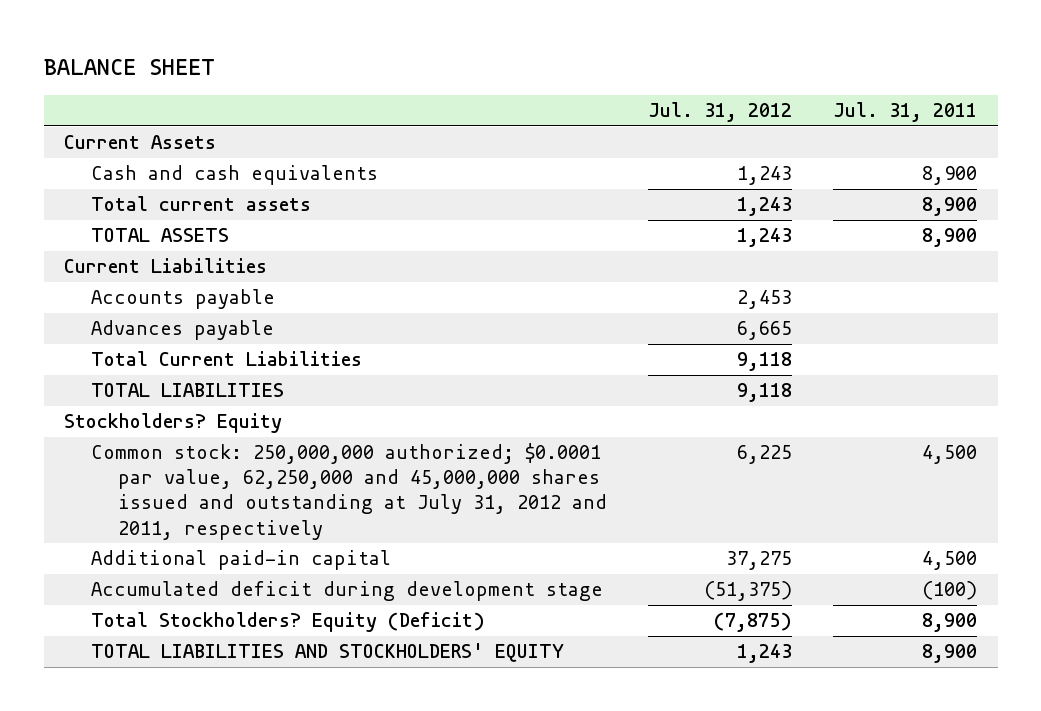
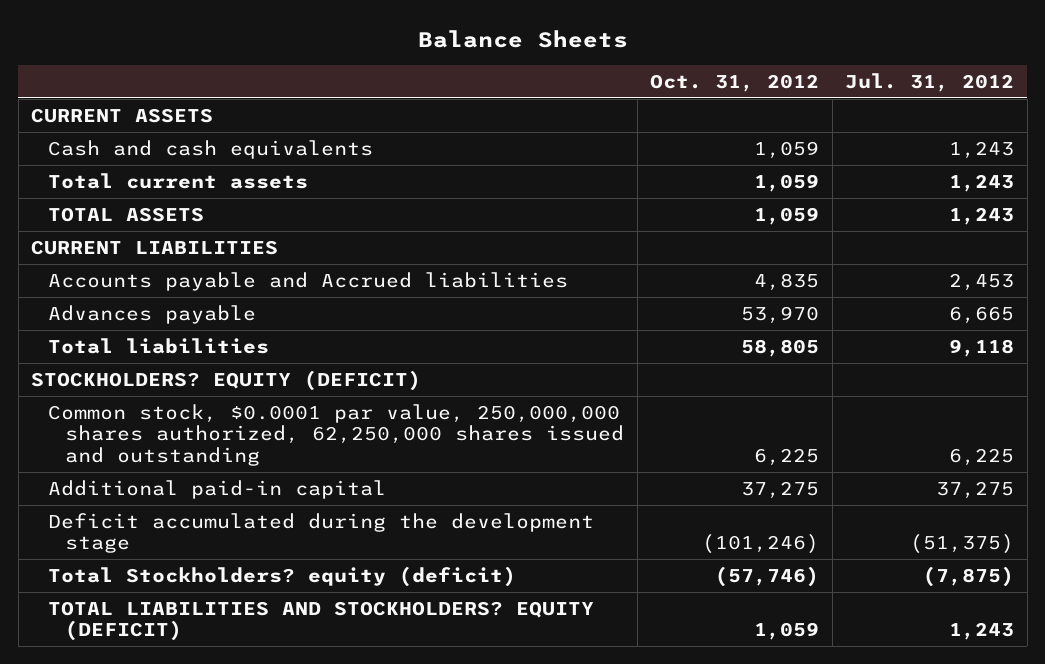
[43,58,215,75] BALANCE SHEET -> [417,29,628,48] Balance Sheets
[833,102,978,123] Jul. 31, 2011 -> none
none -> [650,74,820,93] Oct. 31, 2012
[64,135,217,150] Current Assets -> [30,107,213,123] CURRENT ASSETS
[64,258,268,274] Current Liabilities -> [30,239,278,255] CURRENT LIABILITIES
[90,289,275,310] Accounts payable -> [48,271,569,291] Accounts payable and Accrued liabilities
[90,351,362,367] Total Current Liabilities -> none
[90,383,284,398] TOTAL LIABILITIES -> [48,337,270,354] Total liabilities
[64,413,283,434] Stockholders? Equity -> [30,369,421,391] STOCKHOLDERS? EQUITY (DEFICIT)
[90,443,607,540] Common stock: 250,000,000 authorized; $0.0001 par value, 62,250,000 and 45,000,000 shares issued and outstanding at July 31, 2012 and 2011, respectively -> [48,403,625,466] Common stock, $0.0001 par value, 250,000,000 shares authorized, 62,250,000 shares issued and outstanding
[90,581,603,602] Accumulated deficit during development stage -> [48,512,595,554] Deficit accumulated during the development stage
[90,612,485,633] Total Stockholders? Equity (Deficit) -> [48,565,517,587] Total Stockholders? equity (deficit)
[90,643,564,663] TOTAL LIABILITIES AND STOCKHOLDERS' EQUITY -> [48,600,595,642] TOTAL LIABILITIES AND STOCKHOLDERS? EQUITY (DEFICIT)

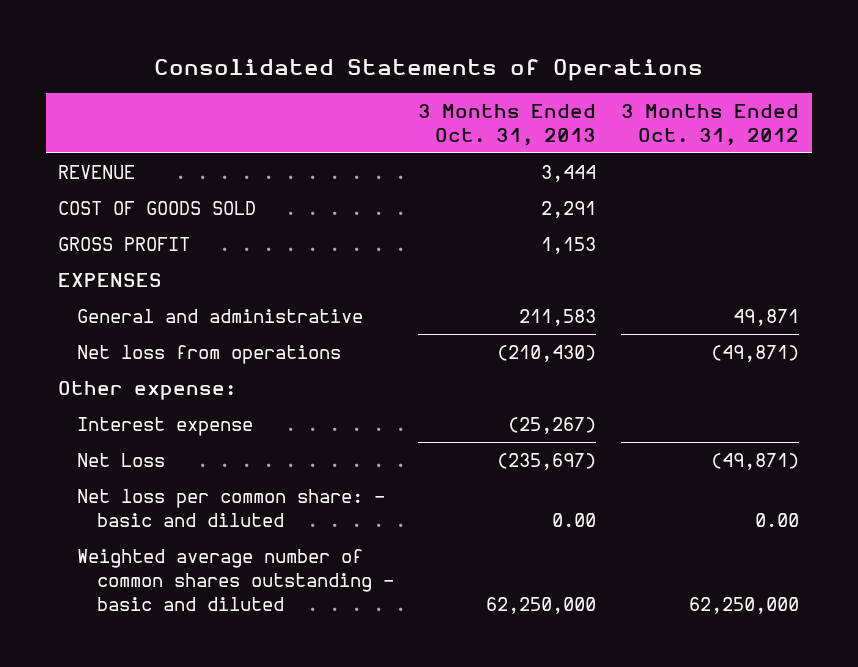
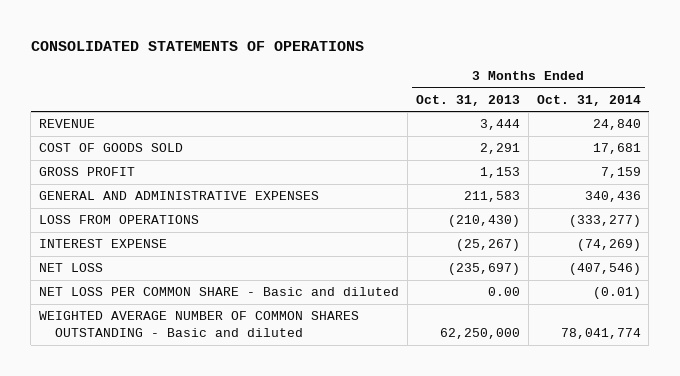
[153,58,703,81] Consolidated Statements of Operations -> [30,40,364,51] CONSOLIDATED STATEMENTS OF OPERATIONS
[621,104,800,147] 3 Months Ended Oct. 31, 2012 -> none
none -> [536,94,641,106] Oct. 31, 2014
[58,272,163,287] EXPENSES -> none
[58,380,237,400] Other expense: -> none
[77,308,364,323] General and administrative -> [39,191,320,201] GENERAL AND ADMINISTRATIVE EXPENSES
[77,344,342,364] Net loss from operations -> [39,215,200,225] LOSS FROM OPERATIONS
[77,416,254,436] Interest expense -> [39,239,168,249] INTEREST EXPENSE
[77,452,166,467] Net Loss -> [39,263,104,273] NET LOSS
[77,488,386,527] Net loss per common share: - basic and diluted -> [39,287,400,297] NET LOSS PER COMMON SHARE - Basic and diluted
[77,548,394,611] Weighted average number of common shares outstanding - basic and diluted -> [39,311,360,337] WEIGHTED AVERAGE NUMBER OF COMMON SHARES OUTSTANDING - Basic and diluted

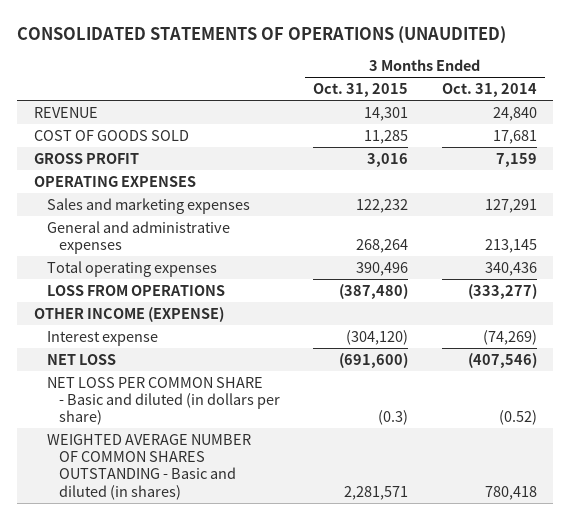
[30,40,364,51] CONSOLIDATED STATEMENTS OF OPERATIONS -> [17,25,507,44] CONSOLIDATED STATEMENTS OF OPERATIONS (UNAUDITED)
[415,94,520,106] Oct. 31, 2013 -> none
none -> [313,83,409,98] Oct. 31, 2015
none -> [33,175,196,187] OPERATING EXPENSES
none -> [46,197,250,214] Sales and marketing expenses
[39,191,320,201] GENERAL AND ADMINISTRATIVE EXPENSES -> [46,220,230,255] General and administrative expenses
[584,191,641,203] 340,436 -> [484,239,537,254] 213,145
none -> [46,260,217,277] Total operating expenses
none -> [33,306,224,322] OTHER INCOME (EXPENSE)
[39,239,168,249] INTEREST EXPENSE -> [46,330,158,346] Interest expense
[39,287,400,297] NET LOSS PER COMMON SHARE - Basic and diluted -> [46,376,281,426] NET LOSS PER COMMON SHARE - Basic and diluted (in dollars per share)
[592,287,641,300] (0.01) -> [498,410,537,426] (0.52)
[39,311,360,337] WEIGHTED AVERAGE NUMBER OF COMMON SHARES OUTSTANDING - Basic and diluted -> [46,433,251,500] WEIGHTED AVERAGE NUMBER OF COMMON SHARES OUTSTANDING - Basic and diluted (in shares)
[560,327,641,339] 78,041,774 -> [484,485,537,500] 780,418

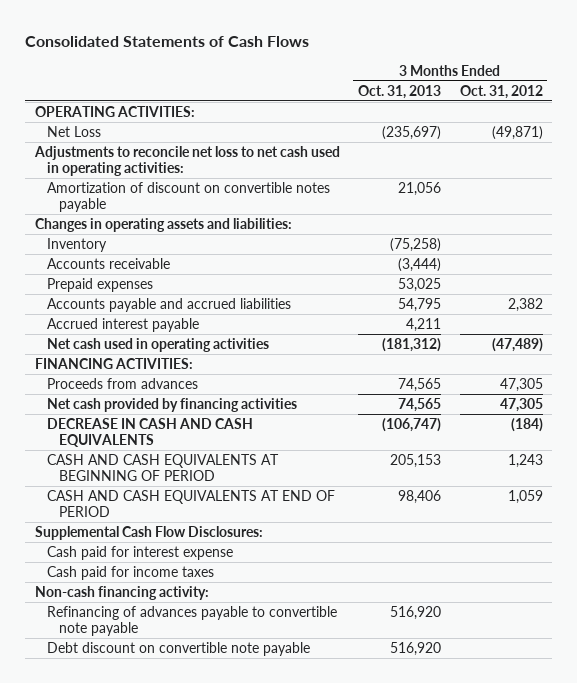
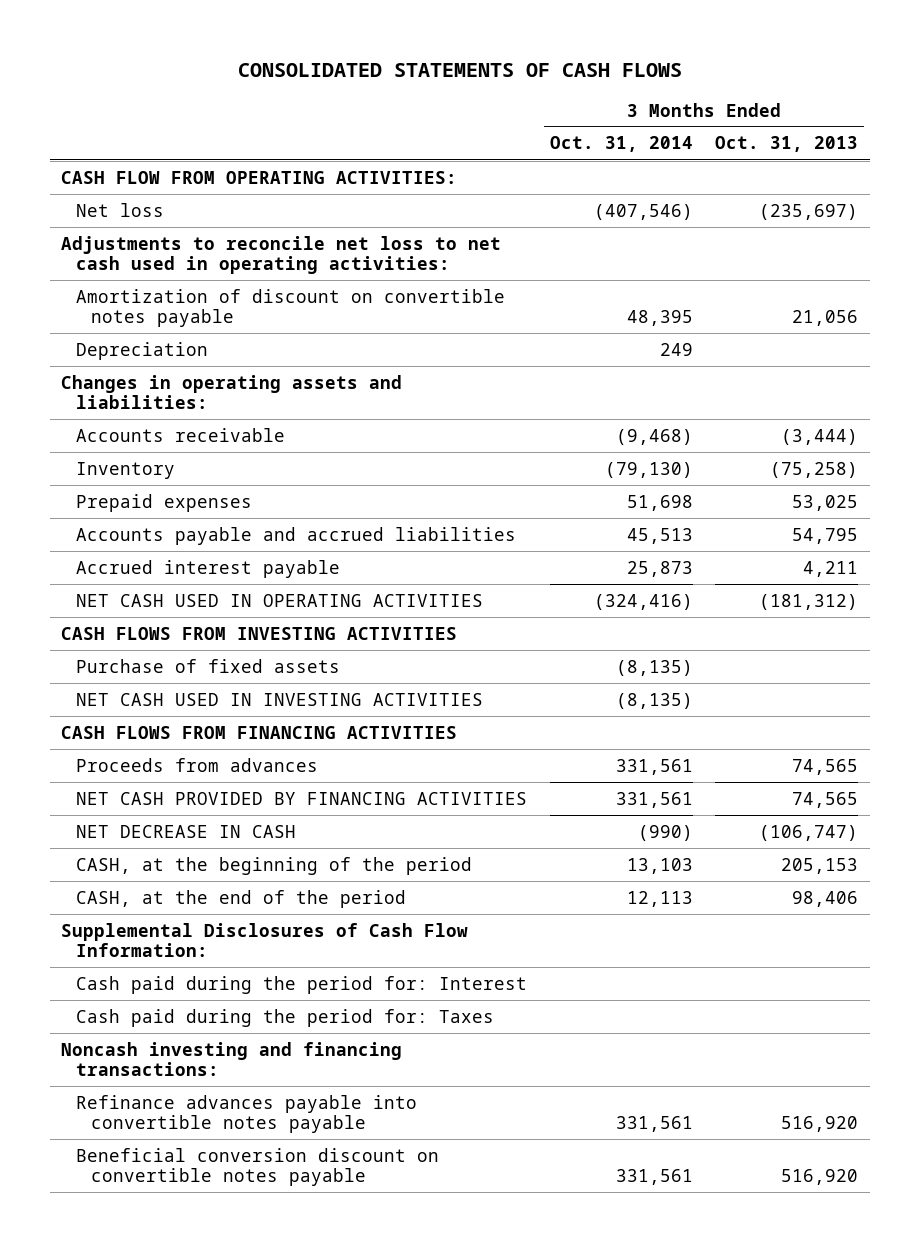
[25,36,310,48] Consolidated Statements of Cash Flows -> [237,62,682,77] CONSOLIDATED STATEMENTS OF CASH FLOWS
[459,84,543,99] Oct. 31, 2012 -> none
none -> [549,136,693,153] Oct. 31, 2014
[34,106,195,118] OPERATING ACTIVITIES: -> [61,170,458,184] CASH FLOW FROM OPERATING ACTIVITIES:
[46,126,101,138] Net Loss -> [76,202,165,217] Net loss
none -> [76,341,209,360] Depreciation
[46,238,107,253] Inventory -> [76,461,176,479] Inventory
[46,338,269,353] Net cash used in operating activities -> [76,593,484,607] NET CASH USED IN OPERATING ACTIVITIES
none -> [61,626,458,640] CASH FLOWS FROM INVESTING ACTIVITIES
none -> [76,658,341,673] Purchase of fixed assets
none -> [76,692,484,706] NET CASH USED IN INVESTING ACTIVITIES
[34,358,193,370] FINANCING ACTIVITIES: -> [61,725,458,739] CASH FLOWS FROM FINANCING ACTIVITIES
[46,398,297,413] Net cash provided by financing activities -> [76,791,528,805] NET CASH PROVIDED BY FINANCING ACTIVITIES
[46,418,253,448] DECREASE IN CASH AND CASH EQUIVALENTS -> [76,824,297,838] NET DECREASE IN CASH
[46,454,279,482] CASH AND CASH EQUIVALENTS AT BEGINNING OF PERIOD -> [76,856,473,875] CASH, at the beginning of the period
[46,490,335,518] CASH AND CASH EQUIVALENTS AT END OF PERIOD -> [76,889,407,908] CASH, at the end of the period
[34,526,263,541] Supplemental Cash Flow Disclosures: -> [61,922,469,957] Supplemental Disclosures of Cash Flow Information:
[46,546,233,561] Cash paid for interest expense -> [76,975,528,994] Cash paid during the period for: Interest
[46,566,214,581] Cash paid for income taxes -> [76,1008,495,1027] Cash paid during the period for: Taxes
[34,586,209,601] Non-cash financing activity: -> [61,1041,403,1076] Noncash investing and financing transactions:
[46,606,337,637] Refinancing of advances payable to convertible note payable -> [76,1094,418,1133] Refinance advances payable into convertible notes payable
[46,642,310,657] Debt discount on convertible note payable -> [76,1147,440,1186] Beneficial conversion discount on convertible notes payable

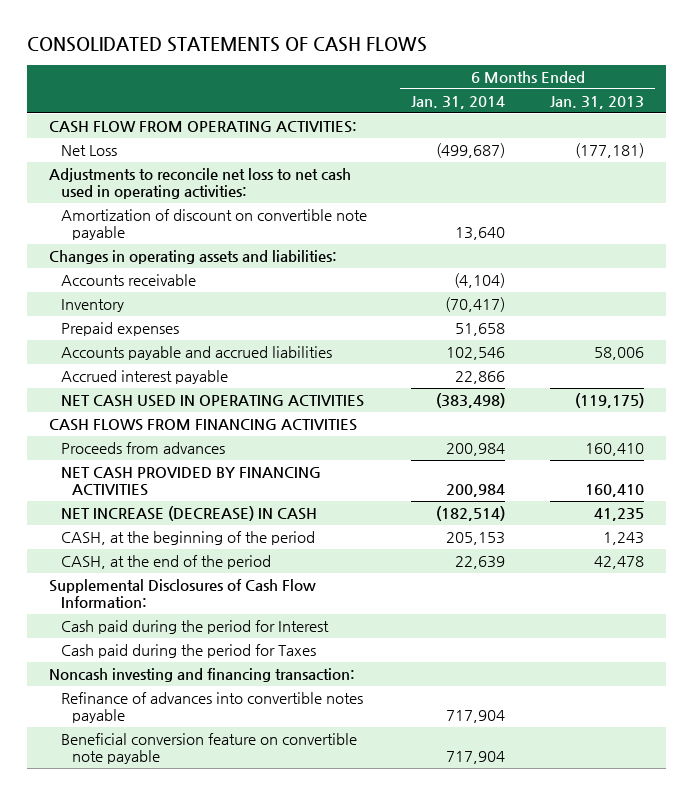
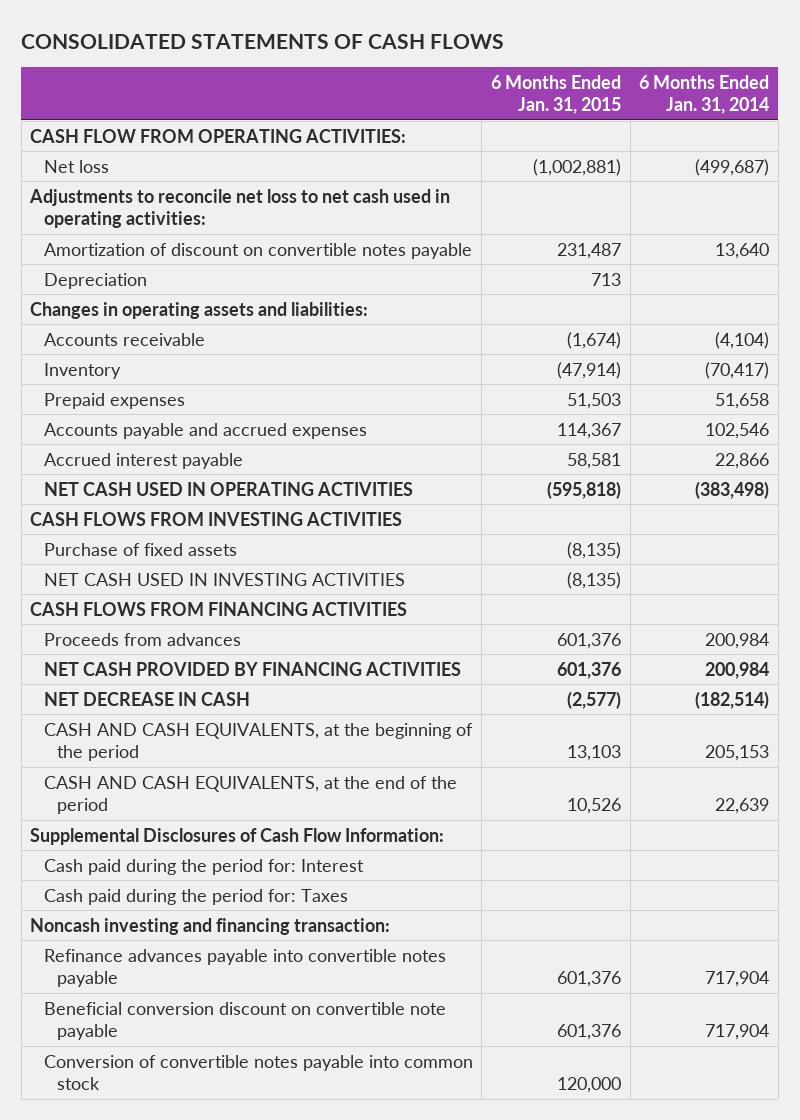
[549,96,644,110] Jan. 31, 2013 -> none
none -> [490,74,621,115] 6 Months Ended Jan. 31, 2015
[60,145,117,157] Net Loss -> [43,159,109,173] Net loss
[60,209,367,241] Amortization of discount on convertible note payable -> [43,242,472,259] Amortization of discount on convertible notes payable
none -> [43,272,147,289] Depreciation
[60,346,332,361] Accounts payable and accrued liabilities -> [43,422,367,439] Accounts payable and accrued expenses
none -> [30,511,403,526] CASH FLOWS FROM INVESTING ACTIVITIES
none -> [43,542,237,556] Purchase of fixed assets
none -> [43,572,405,586] NET CASH USED IN INVESTING ACTIVITIES
[60,506,317,522] NET INCREASE (DECREASE) IN CASH -> [43,691,250,706] NET DECREASE IN CASH
[60,531,315,546] CASH, at the beginning of the period -> [43,722,473,762] CASH AND CASH EQUIVALENTS, at the beginning of the period
[60,555,271,570] CASH, at the end of the period -> [43,775,457,815] CASH AND CASH EQUIVALENTS, at the end of the period
[60,620,329,635] Cash paid during the period for Interest -> [43,858,364,875] Cash paid during the period for: Interest
[60,644,316,659] Cash paid during the period for Taxes -> [43,888,348,905] Cash paid during the period for: Taxes
[60,692,363,724] Refinance of advances into convertible notes payable -> [43,948,446,988] Refinance advances payable into convertible notes payable
[60,733,357,765] Beneficial conversion feature on convertible note payable -> [43,1001,446,1041] Beneficial conversion discount on convertible note payable
none -> [43,1054,473,1091] Conversion of convertible notes payable into common stock

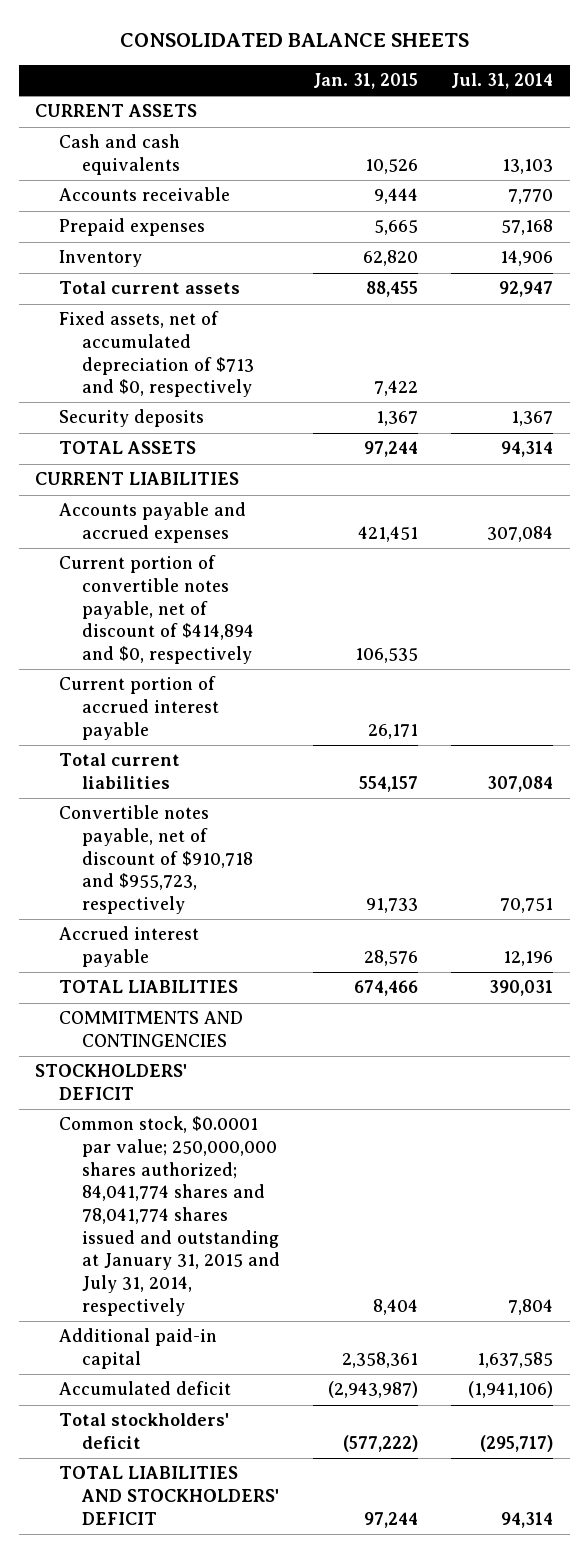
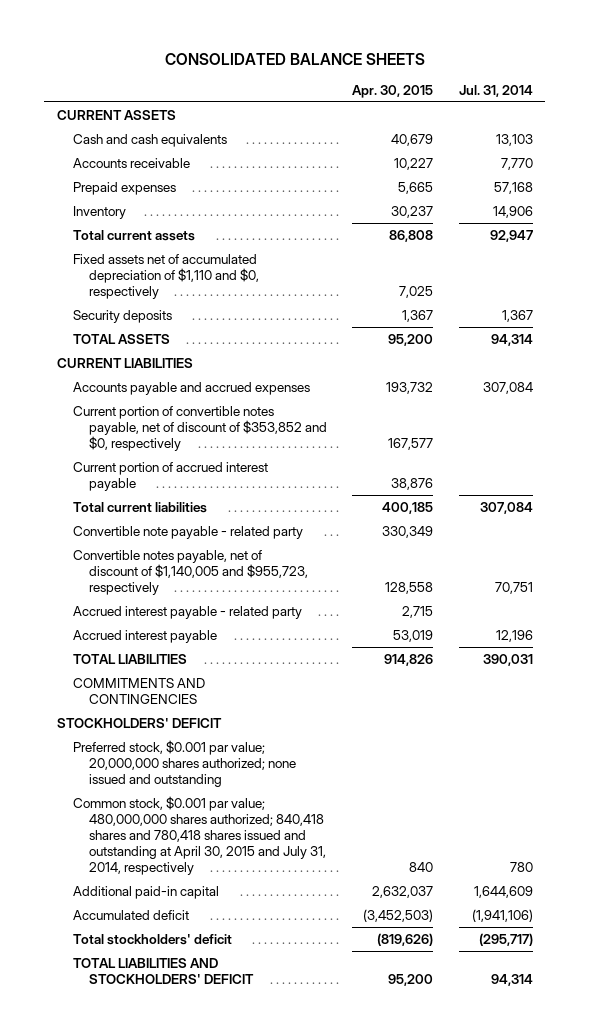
[313,73,419,90] Jan. 31, 2015 -> none
none -> [352,85,434,99] Apr. 30, 2015
[58,311,255,398] Fixed assets, net of accumulated depreciation of $713 and $0, respectively -> [72,253,259,300] Fixed assets net of accumulated depreciation of $1,110 and $0, respectively
[58,555,255,665] Current portion of convertible notes payable, net of discount of $414,894 and $0, respectively -> [72,405,327,452] Current portion of convertible notes payable, net of discount of $353,852 and $0, respectively
none -> [72,525,303,539] Convertible note payable - related party
[58,805,254,915] Convertible notes payable, net of discount of $910,718 and $955,723, respectively -> [72,549,308,596] Convertible notes payable, net of discount of $1,140,005 and $955,723, respectively
none -> [72,605,302,619] Accrued interest payable - related party
none -> [72,739,296,788] Preferred stock, $0.001 par value; 20,000,000 shares authorized; none issued and outstanding
[58,1116,281,1316] Common stock, $0.0001 par value; 250,000,000 shares authorized; 84,041,774 shares and 78,041,774 shares issued and outstanding at January 31, 2015 and July 31, 2014, respectively -> [72,795,326,876] Common stock, $0.001 par value; 480,000,000 shares authorized; 840,418 shares and 780,418 shares issued and outstanding at April 30, 2015 and July 31, 2014, respectively
[508,1298,554,1315] 7,804 -> [509,862,533,873] 780
[477,1352,554,1369] 1,637,585 -> [473,885,533,898] 1,644,609

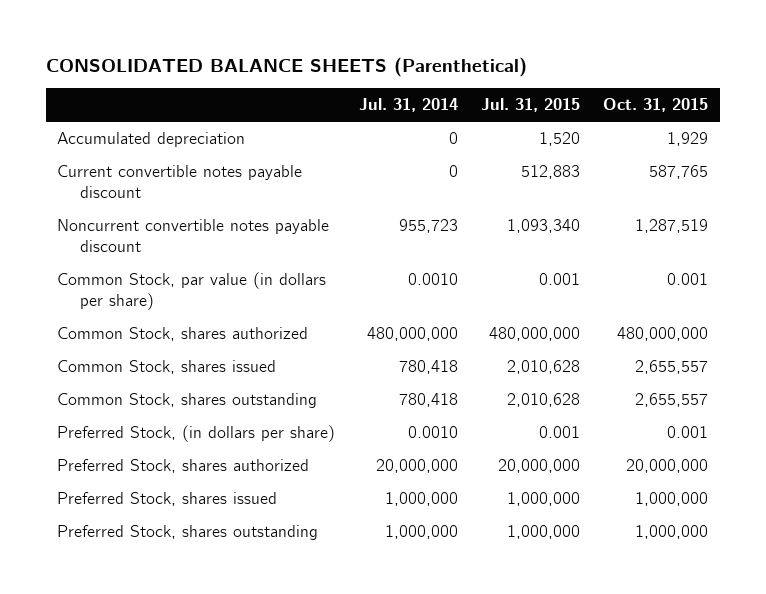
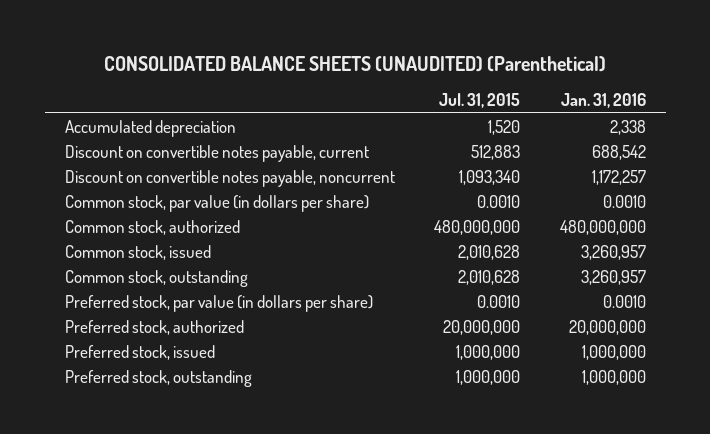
[45,56,527,77] CONSOLIDATED BALANCE SHEETS (Parenthetical) -> [104,55,607,72] CONSOLIDATED BALANCE SHEETS (UNAUDITED) (Parenthetical)
[358,98,458,113] Jul. 31, 2014 -> none
[603,98,709,113] Oct. 31, 2015 -> none
none -> [560,93,646,109] Jan. 31, 2016
[57,165,303,199] Current convertible notes payable discount -> [64,144,369,162] Discount on convertible notes payable, current
[57,219,330,253] Noncurrent convertible notes payable discount -> [64,169,395,187] Discount on convertible notes payable, noncurrent
[57,272,327,311] Common Stock, par value (in dollars per share) -> [64,194,369,212] Common stock, par value (in dollars per share)
[539,273,581,286] 0.001 -> [477,194,521,208] 0.0010
[57,327,309,342] Common Stock, shares authorized -> [64,219,240,235] Common stock, authorized
[57,360,277,375] Common Stock, shares issued -> [64,244,211,260] Common stock, issued
[57,393,318,409] Common Stock, shares outstanding -> [64,269,248,287] Common stock, outstanding
[57,425,336,443] Preferred Stock, (in dollars per share) -> [64,294,373,312] Preferred stock, par value (in dollars per share)
[539,426,581,439] 0.001 -> [477,294,521,308] 0.0010
[57,459,310,474] Preferred Stock, shares authorized -> [64,319,244,335] Preferred stock, authorized
[57,492,278,507] Preferred Stock, shares issued -> [64,344,215,360] Preferred stock, issued
[57,525,319,541] Preferred Stock, shares outstanding -> [64,369,252,387] Preferred stock, outstanding

